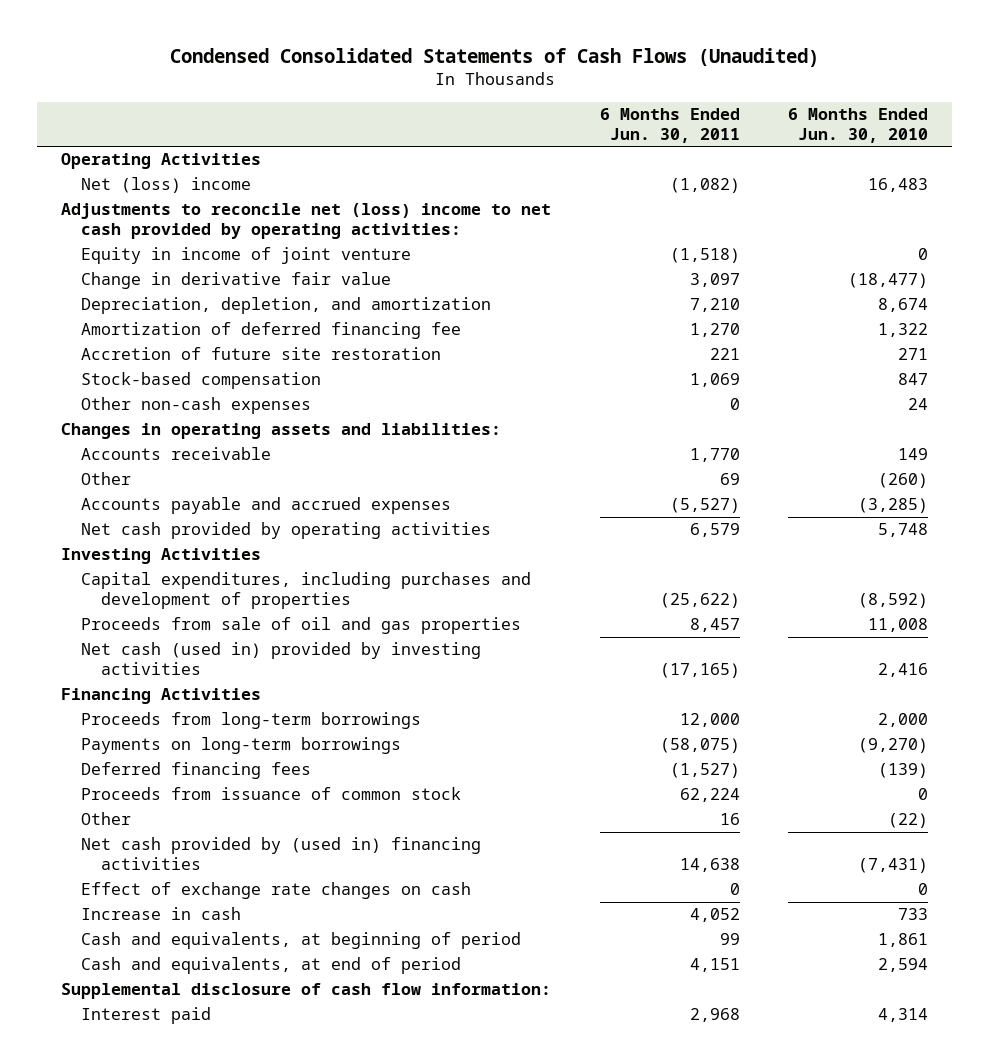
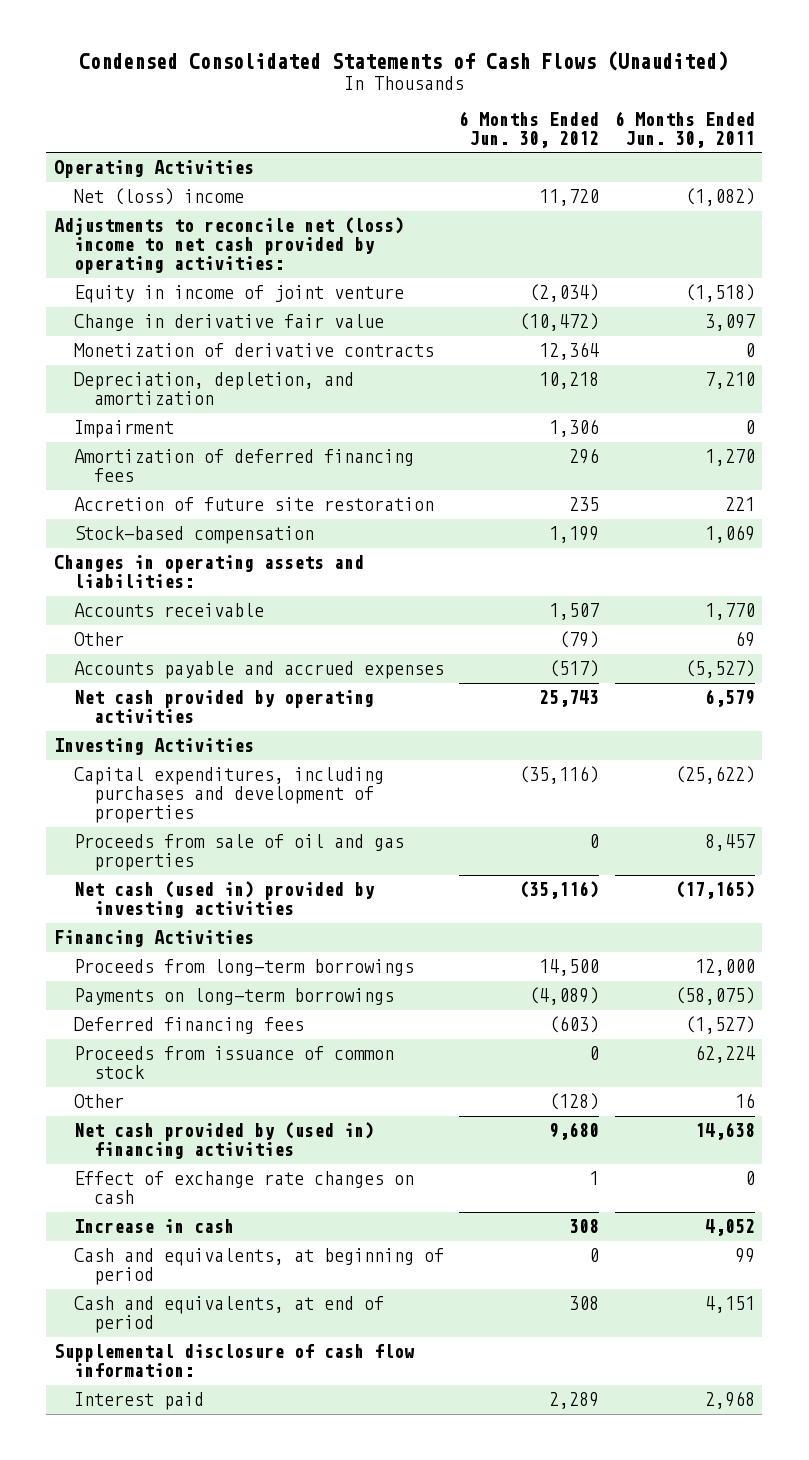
[788,108,929,143] 6 Months Ended Jun. 30, 2010 -> none
none -> [459,110,600,148] 6 Months Ended Jun. 30, 2012
none -> [73,343,434,358] Monetization of derivative contracts
none -> [73,420,174,439] Impairment
[81,322,462,340] Amortization of deferred financing fee -> [73,449,414,483] Amortization of deferred financing fees
[81,397,312,415] Other non-cash expenses -> none

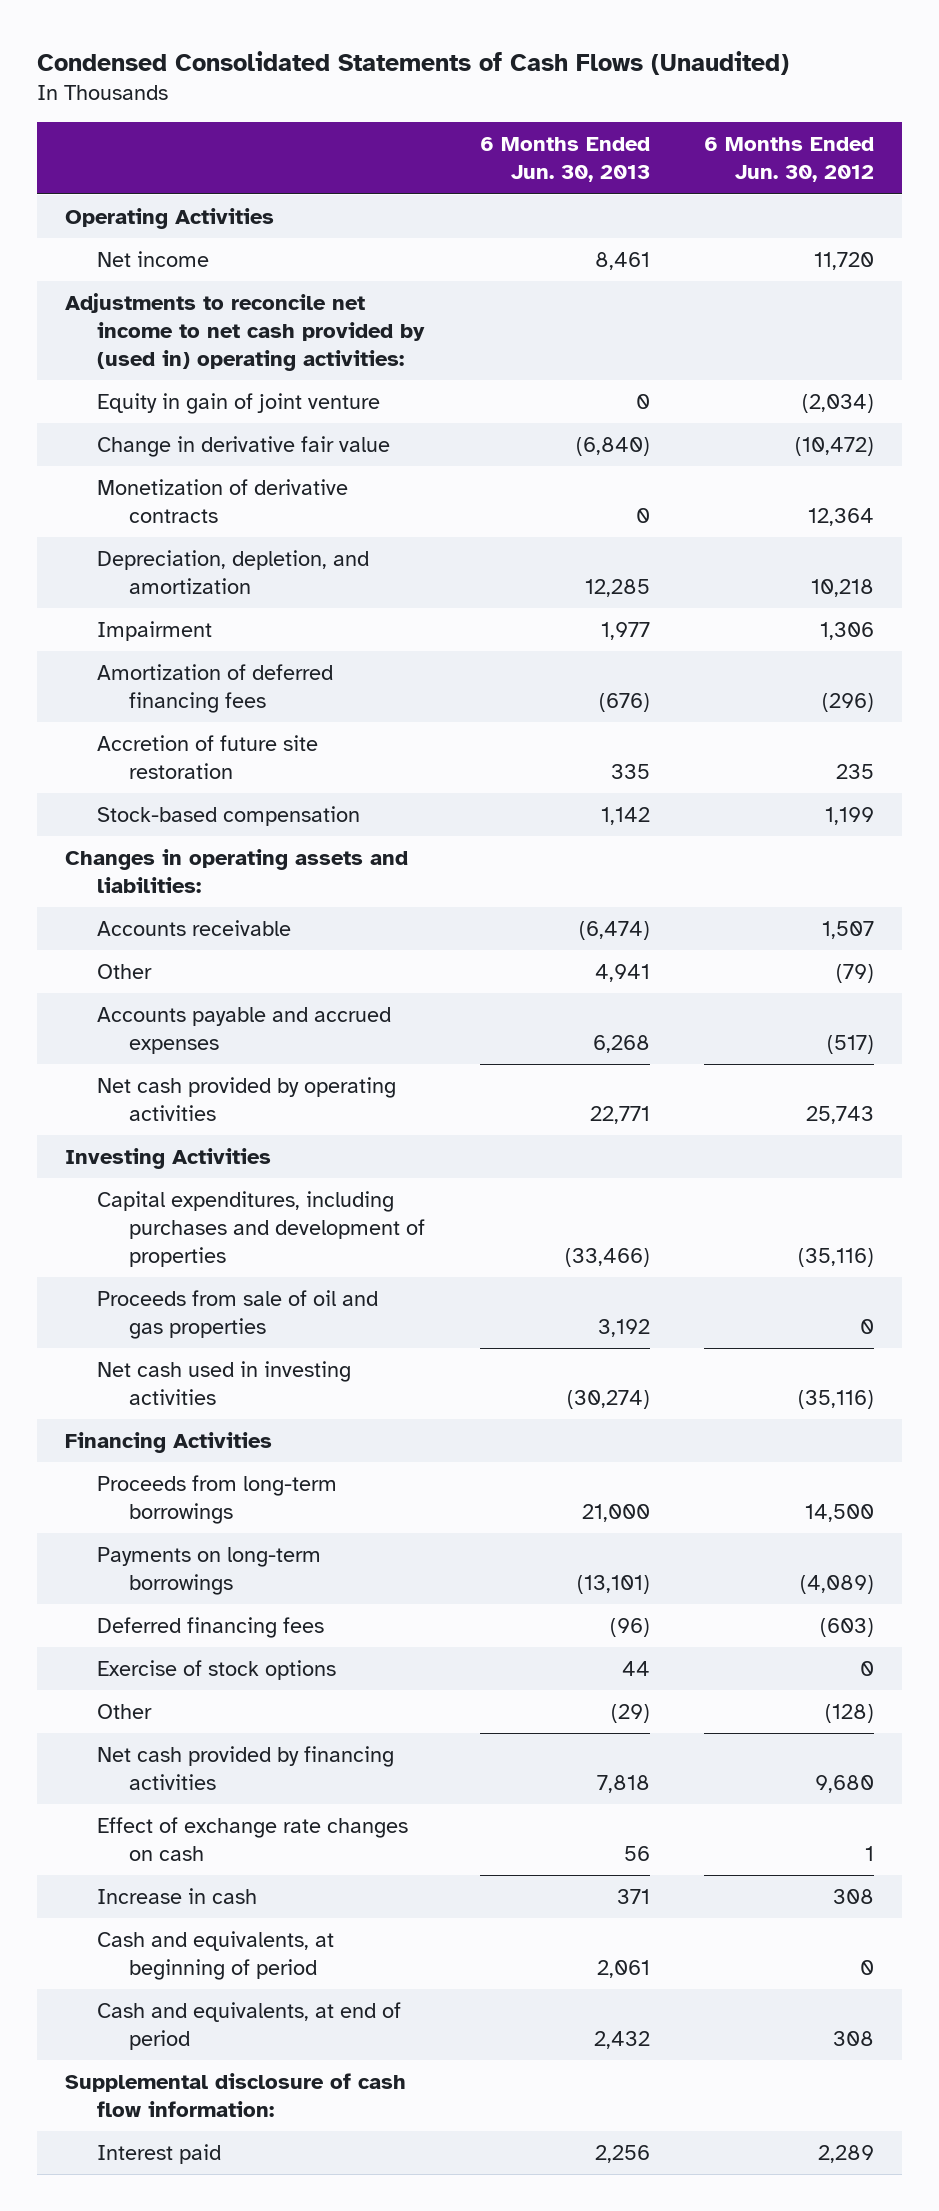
[614,110,755,148] 6 Months Ended Jun. 30, 2011 -> none
none -> [479,137,650,183] 6 Months Ended Jun. 30, 2013
[73,188,244,206] Net (loss) income -> [96,251,209,268] Net income
[53,217,404,275] Adjustments to reconcile net (loss) income to net cash provided by operating activities: -> [64,293,425,372] Adjustments to reconcile net income to net cash provided by (used in) operating activities:
[73,285,404,304] Equity in income of joint venture -> [96,393,380,415] Equity in gain of joint venture
[569,448,600,465] 296 -> [822,693,875,713] (296)
[73,881,375,919] Net cash (used in) provided by investing activities -> [96,1361,351,1406] Net cash used in investing activities
[73,1046,394,1080] Proceeds from issuance of common stock -> none
none -> [96,1660,336,1681] Exercise of stock options
[73,1122,374,1160] Net cash provided by (used in) financing activities -> [96,1746,394,1791] Net cash provided by financing activities

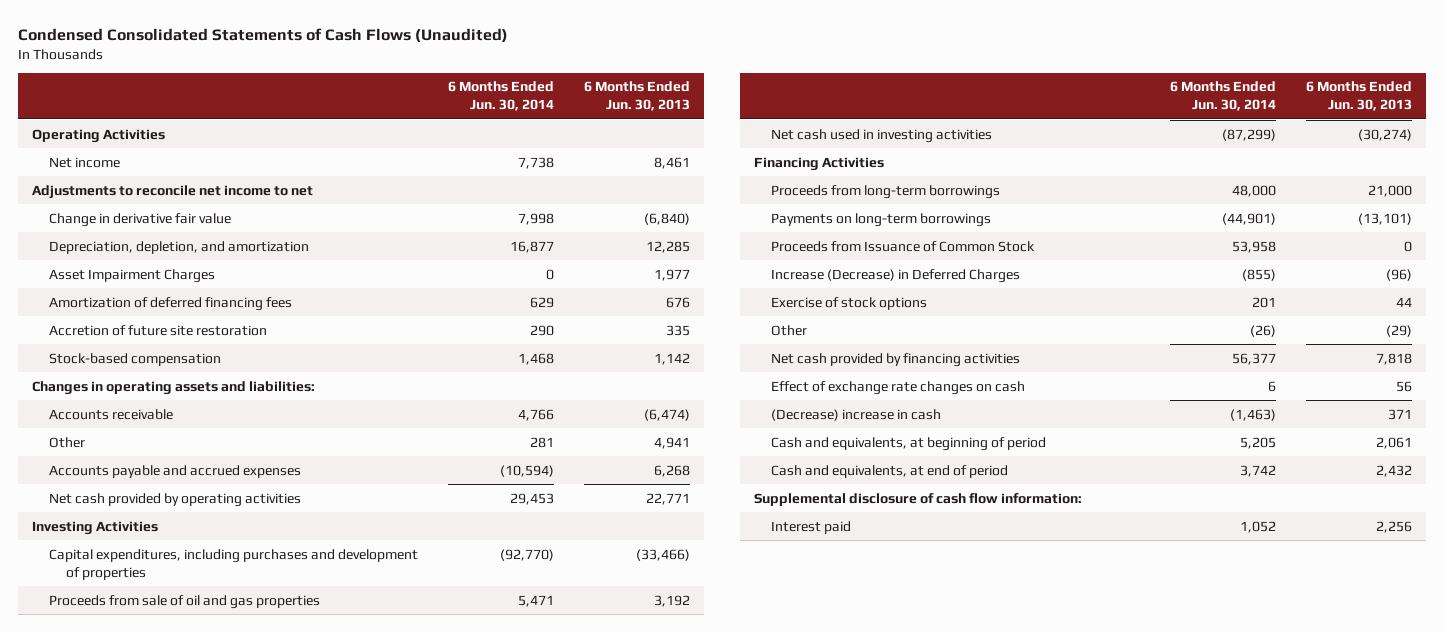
[704,137,875,183] 6 Months Ended Jun. 30, 2012 -> none
none -> [447,81,554,112] 6 Months Ended Jun. 30, 2014
[96,393,380,415] Equity in gain of joint venture -> none
[64,293,425,372] Adjustments to reconcile net income to net cash provided by (used in) operating activities: -> [32,184,314,199] Adjustments to reconcile net income to net
[96,479,348,524] Monetization of derivative contracts -> none
[96,621,212,642] Impairment -> [49,268,216,283] Asset Impairment Charges
[598,693,650,713] (676) -> [665,296,690,308] 676
[96,1617,324,1639] Deferred financing fees -> none
none -> [771,240,1036,252] Proceeds from Issuance of Common Stock
none -> [771,268,1021,283] Increase (Decrease) in Deferred Charges
[96,1888,257,1905] Increase in cash -> [771,408,942,421] (Decrease) increase in cash

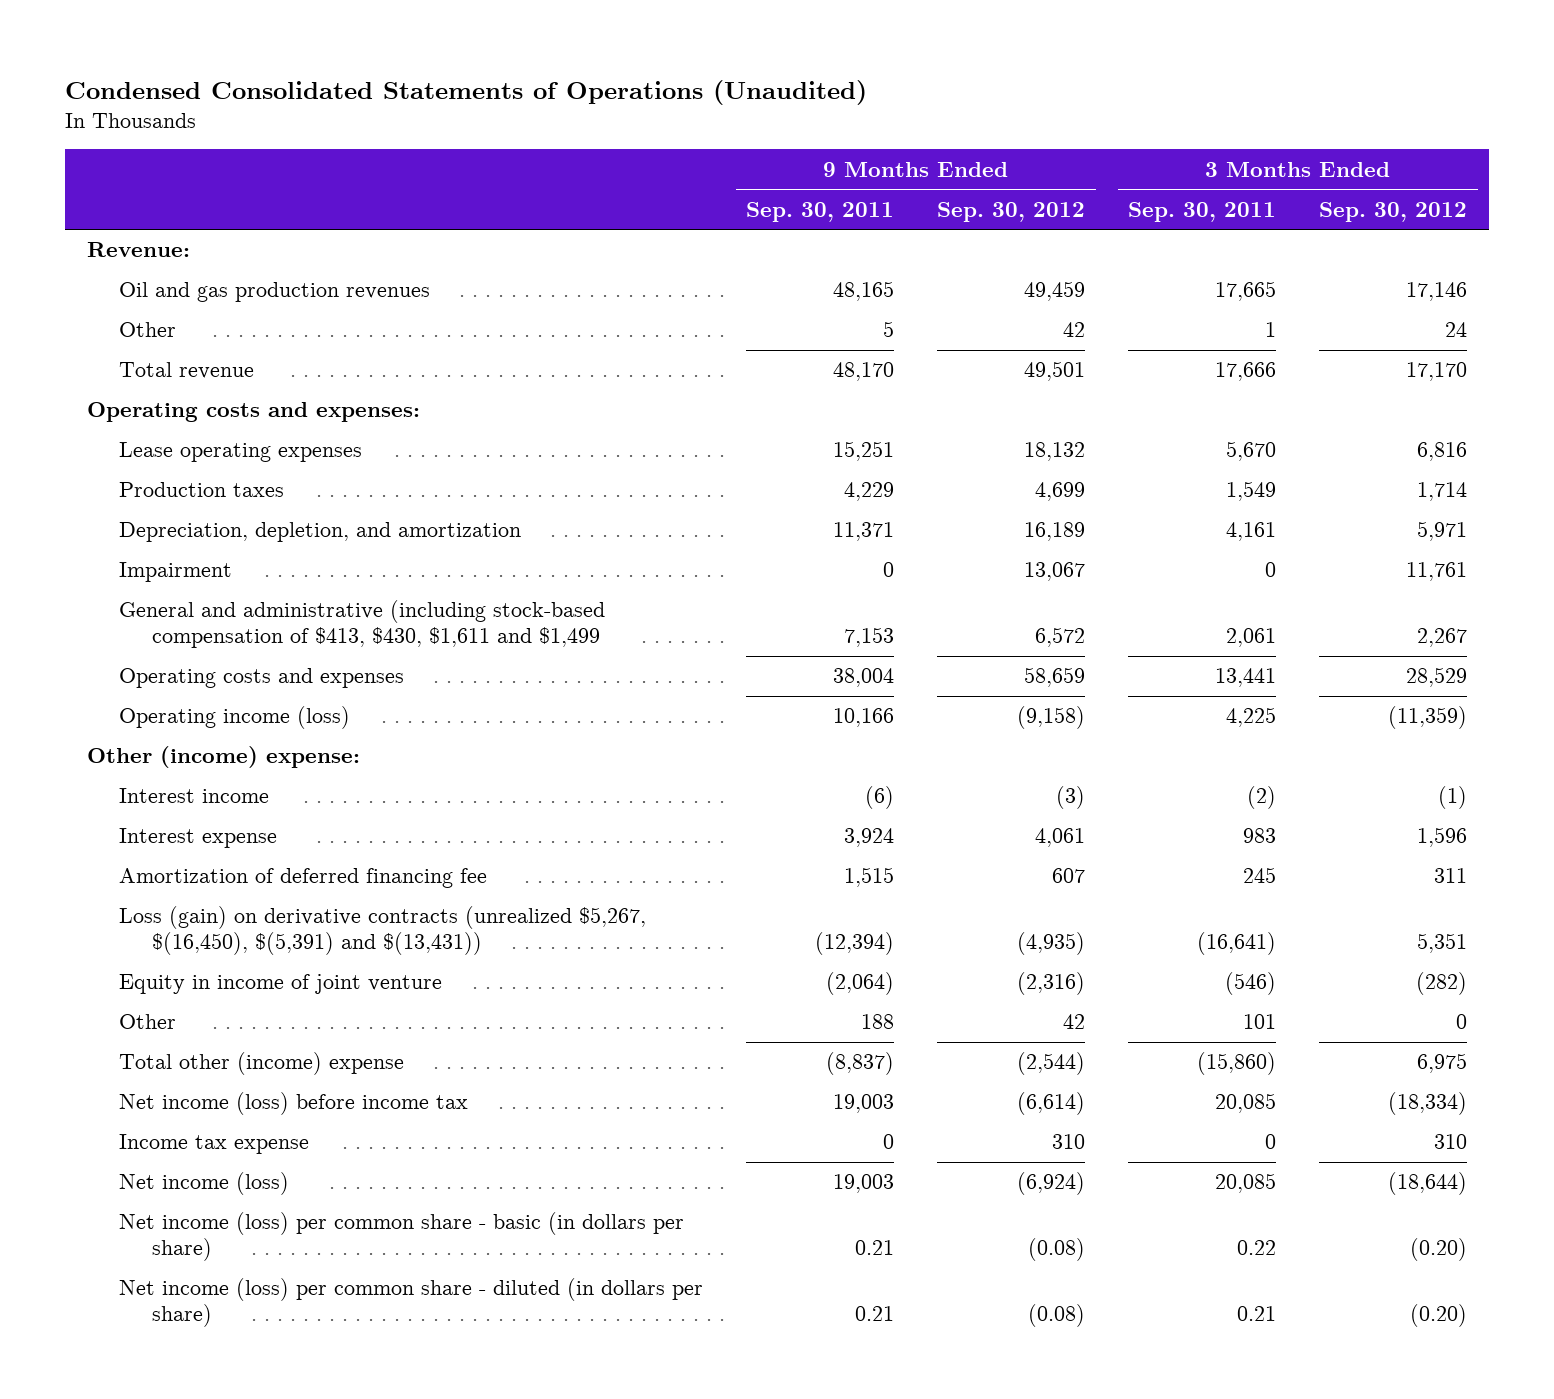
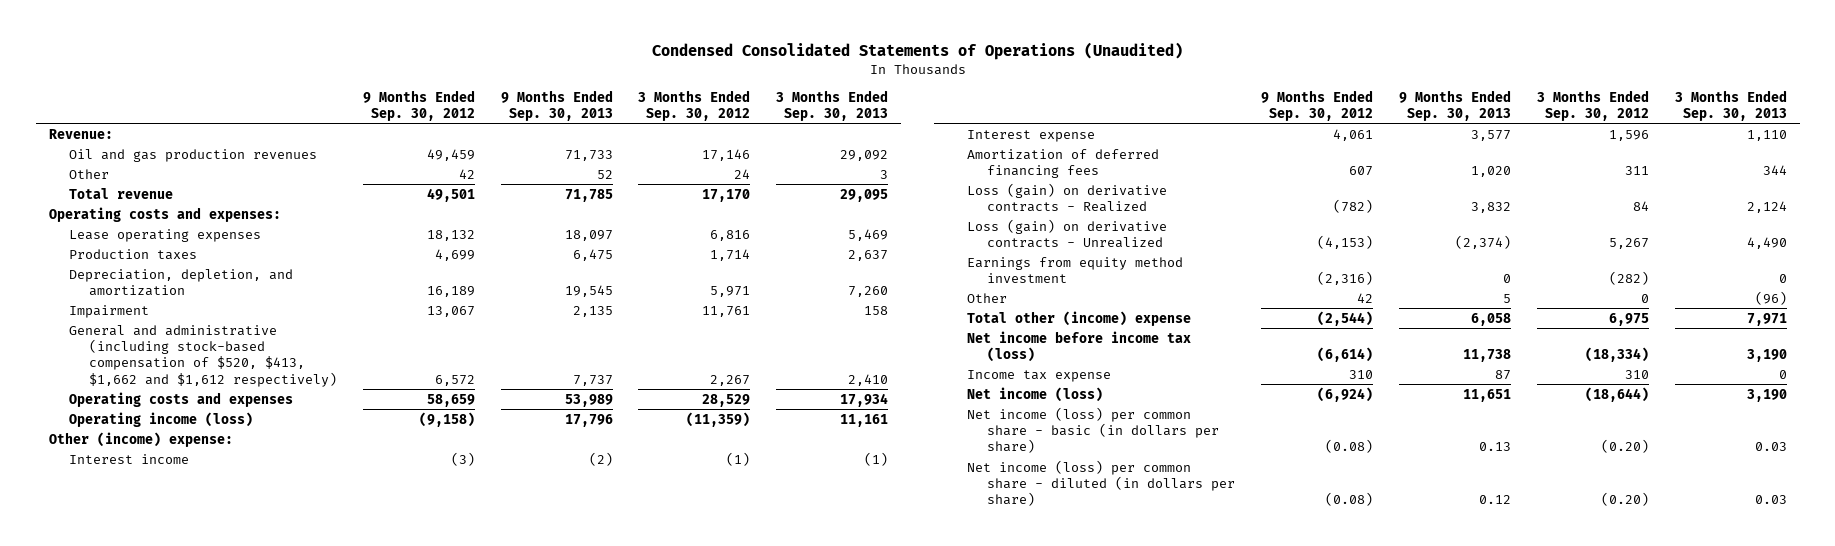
[746,201,895,222] Sep. 30, 2011 -> none
[1128,201,1277,222] Sep. 30, 2011 -> none
none -> [500,89,613,122] 9 Months Ended Sep. 30, 2013
none -> [776,89,889,122] 3 Months Ended Sep. 30, 2013
[119,600,606,649] General and administrative (including stock-based compensation of $413, $430, $1,611 and $1,499 -> [68,324,337,387] General and administrative (including stock-based compensation of $520, $413, $1,662 and $1,612 respectively)
[119,868,488,889] Amortization of deferred financing fee -> [967,148,1160,178] Amortization of deferred financing fees
[119,906,647,956] Loss (gain) on derivative contracts (unrealized $5,267, $(16,450), $(5,391) and $(13,431)) -> [967,182,1168,212] Loss (gain) on derivative contracts - Realized
[1017,932,1086,956] (4,935) -> [1333,198,1374,213] (782)
[1417,933,1468,954] 5,351 -> [1632,200,1649,211] 84
none -> [967,218,1168,248] Loss (gain) on derivative contracts - Unrealized
[119,974,443,995] Equity in income of joint venture -> [967,256,1184,283] Earnings from equity method investment
[119,1092,469,1116] Net income (loss) before income tax -> [967,330,1192,362] Net income before income tax (loss)

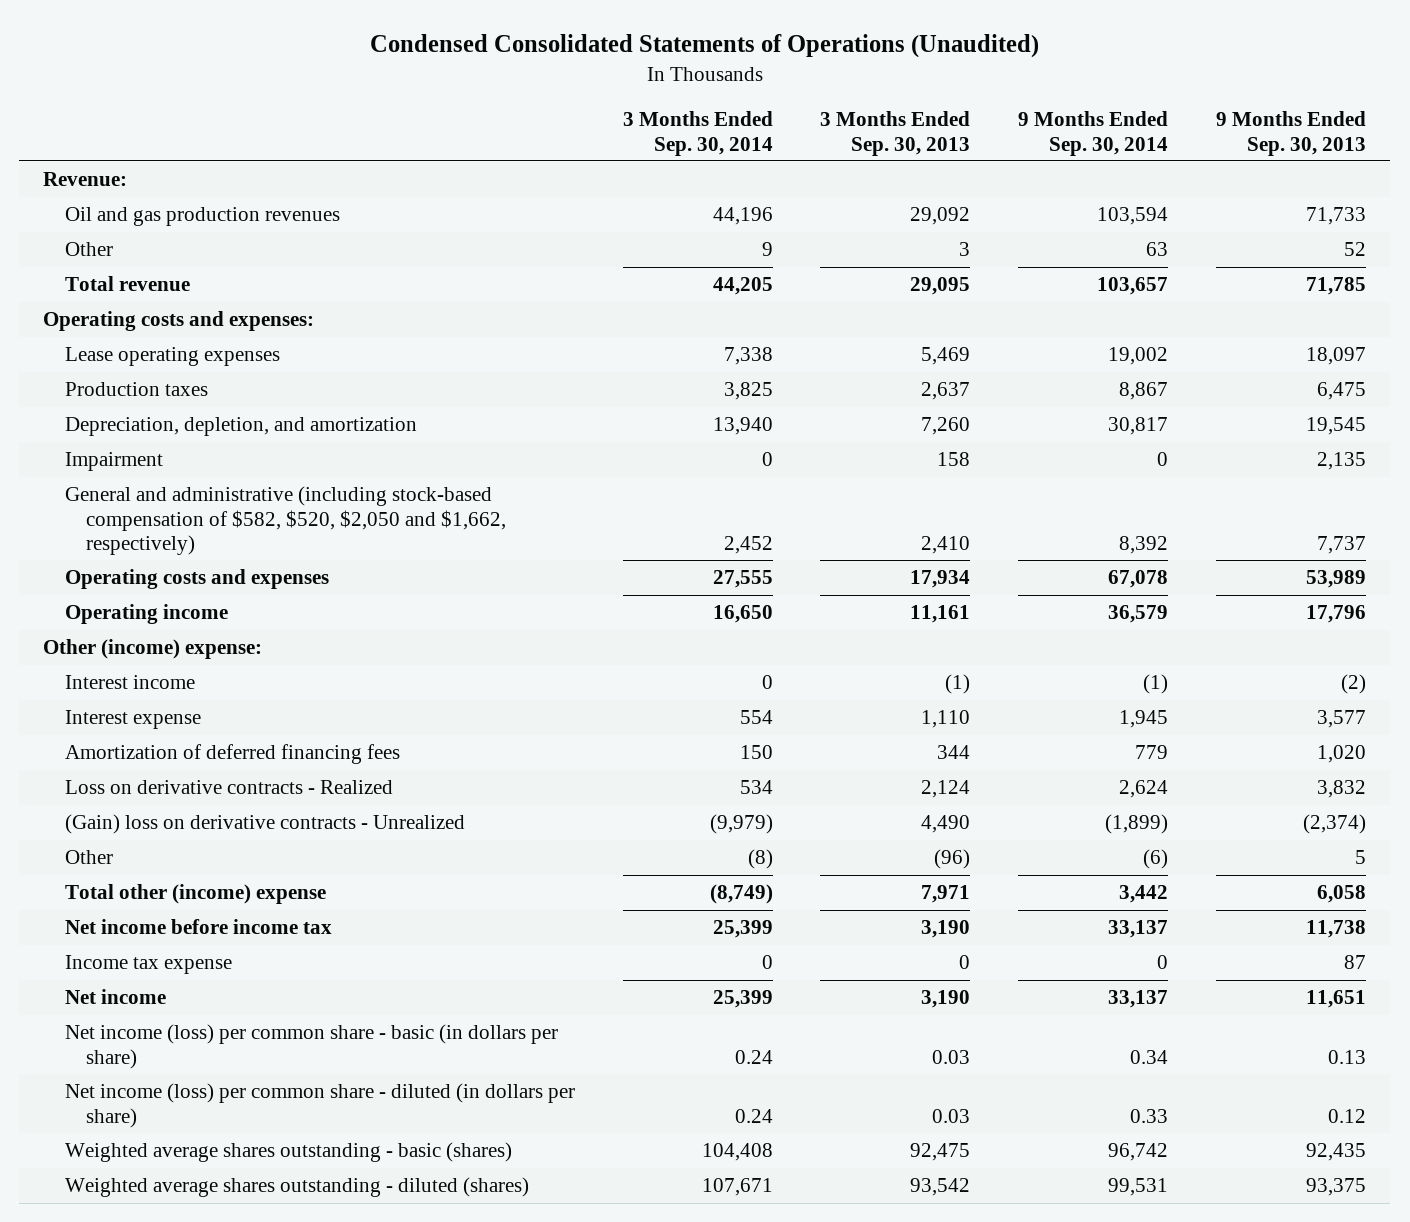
[362,89,475,122] 9 Months Ended Sep. 30, 2012 -> none
[638,89,751,122] 3 Months Ended Sep. 30, 2012 -> none
none -> [622,111,773,156] 3 Months Ended Sep. 30, 2014
none -> [1018,111,1169,156] 9 Months Ended Sep. 30, 2014
[68,324,337,387] General and administrative (including stock-based compensation of $520, $413, $1,662 and $1,612 respectively) -> [64,486,506,556] General and administrative (including stock-based compensation of $582, $520, $2,050 and $1,662, respectively)
[68,411,253,427] Operating income (loss) -> [64,604,228,625] Operating income
[967,256,1184,283] Earnings from equity method investment -> none
[967,182,1168,212] Loss (gain) on derivative contracts - Realized -> [64,780,393,795] Loss on derivative contracts - Realized
[967,218,1168,248] Loss (gain) on derivative contracts - Unrealized -> [64,814,465,835] (Gain) loss on derivative contracts - Unrealized
[967,330,1192,362] Net income before income tax (loss) -> [64,919,332,935] Net income before income tax
[967,386,1104,402] Net income (loss) -> [64,989,166,1005] Net income
none -> [64,1142,512,1163] Weighted average shares outstanding - basic (shares)
none -> [64,1177,529,1198] Weighted average shares outstanding - diluted (shares)

